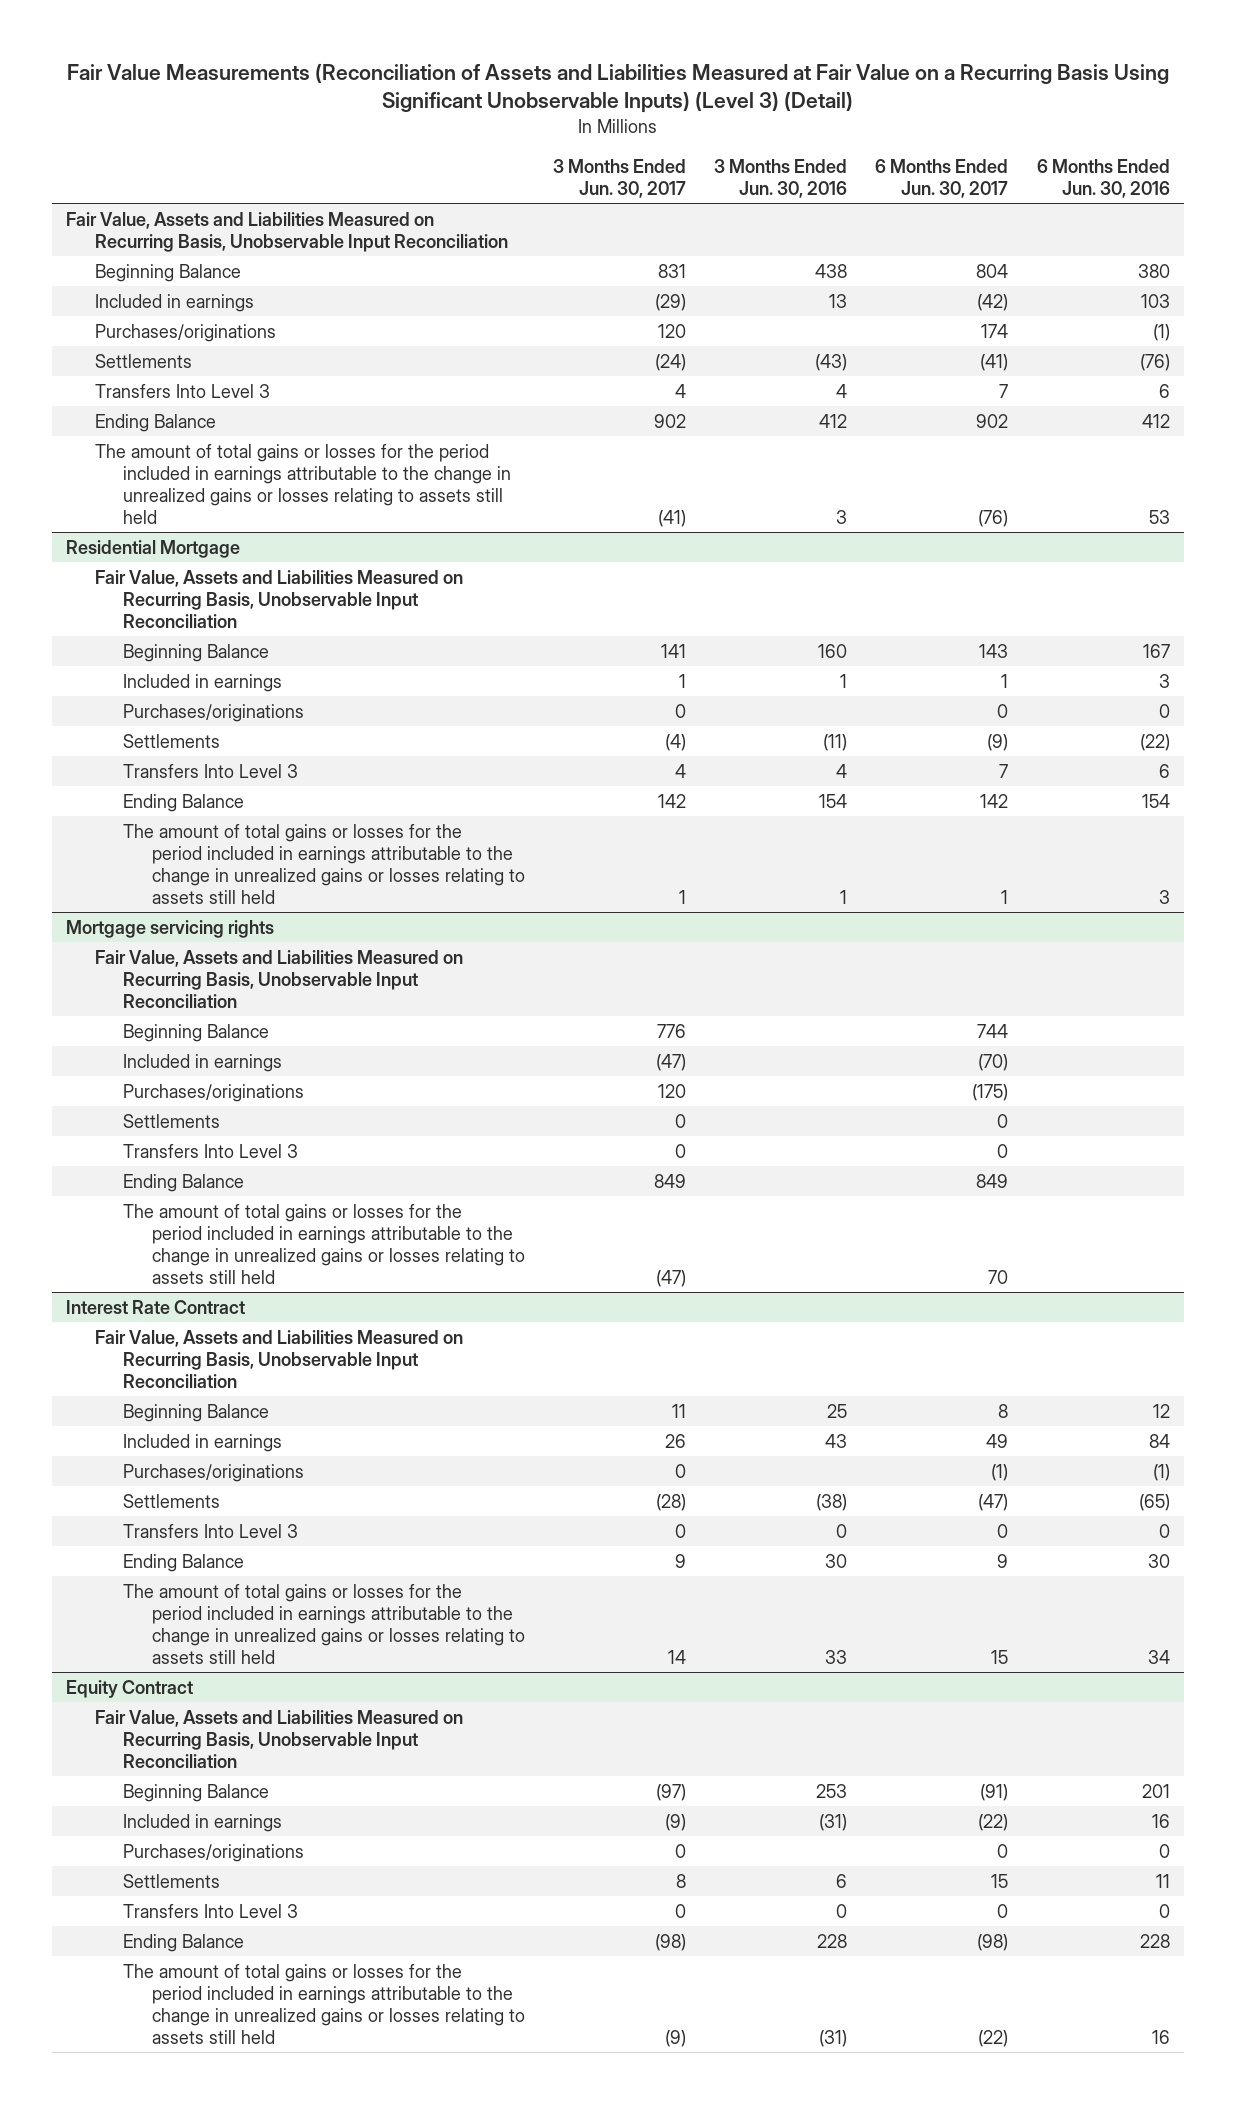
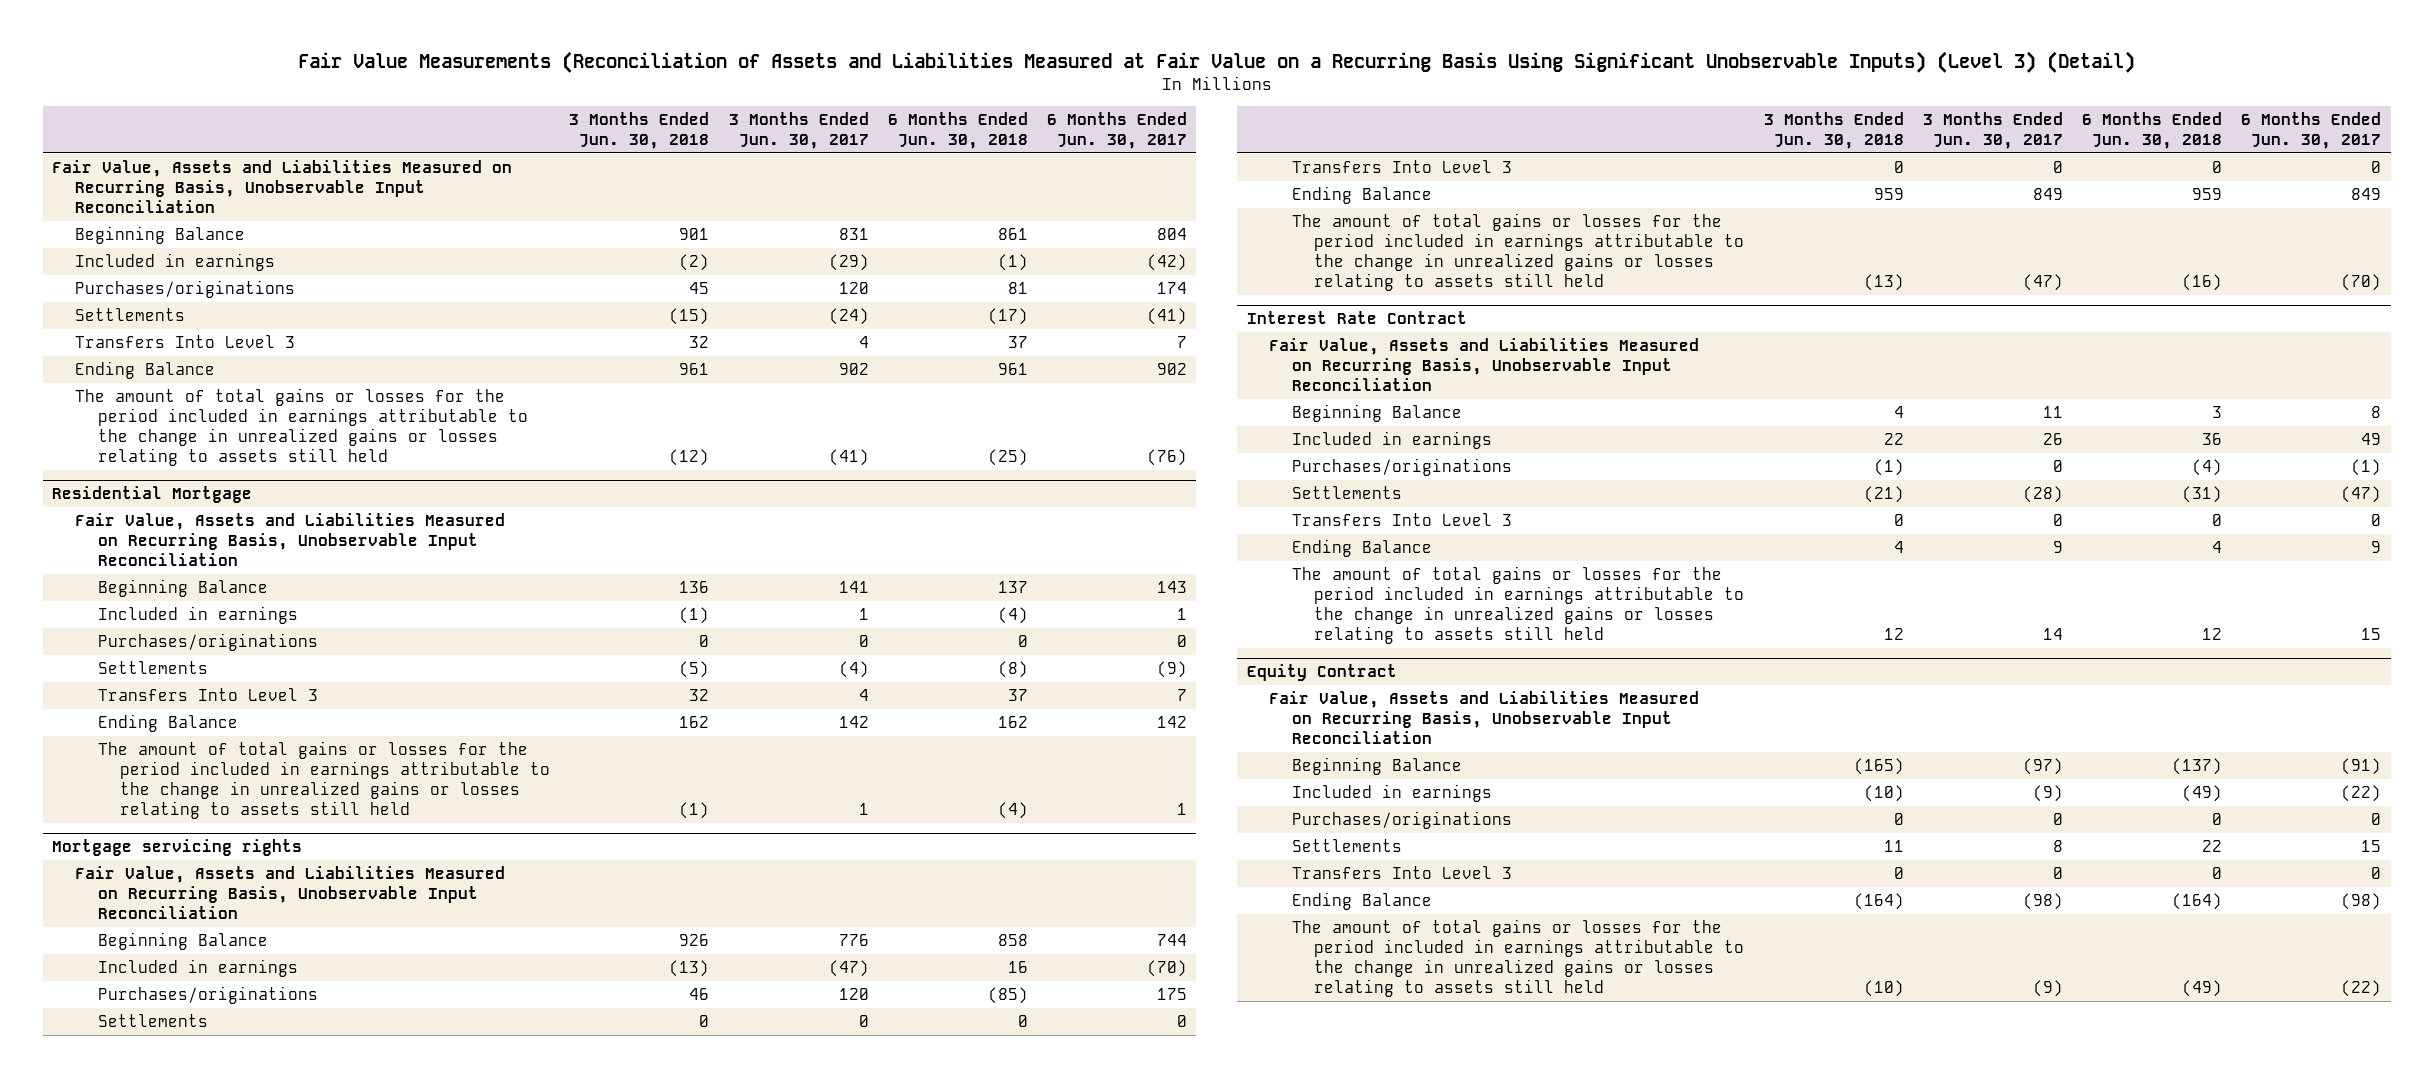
[714,158,848,198] 3 Months Ended Jun. 30, 2016 -> none
[1036,158,1170,198] 6 Months Ended Jun. 30, 2016 -> none
none -> [569,111,710,149] 3 Months Ended Jun. 30, 2018
none -> [887,111,1028,149] 6 Months Ended Jun. 30, 2018
[972,1083,1009,1101] (175) -> [1156,987,1187,1000] 175
[988,1270,1009,1285] 70 -> [2341,274,2382,292] (70)

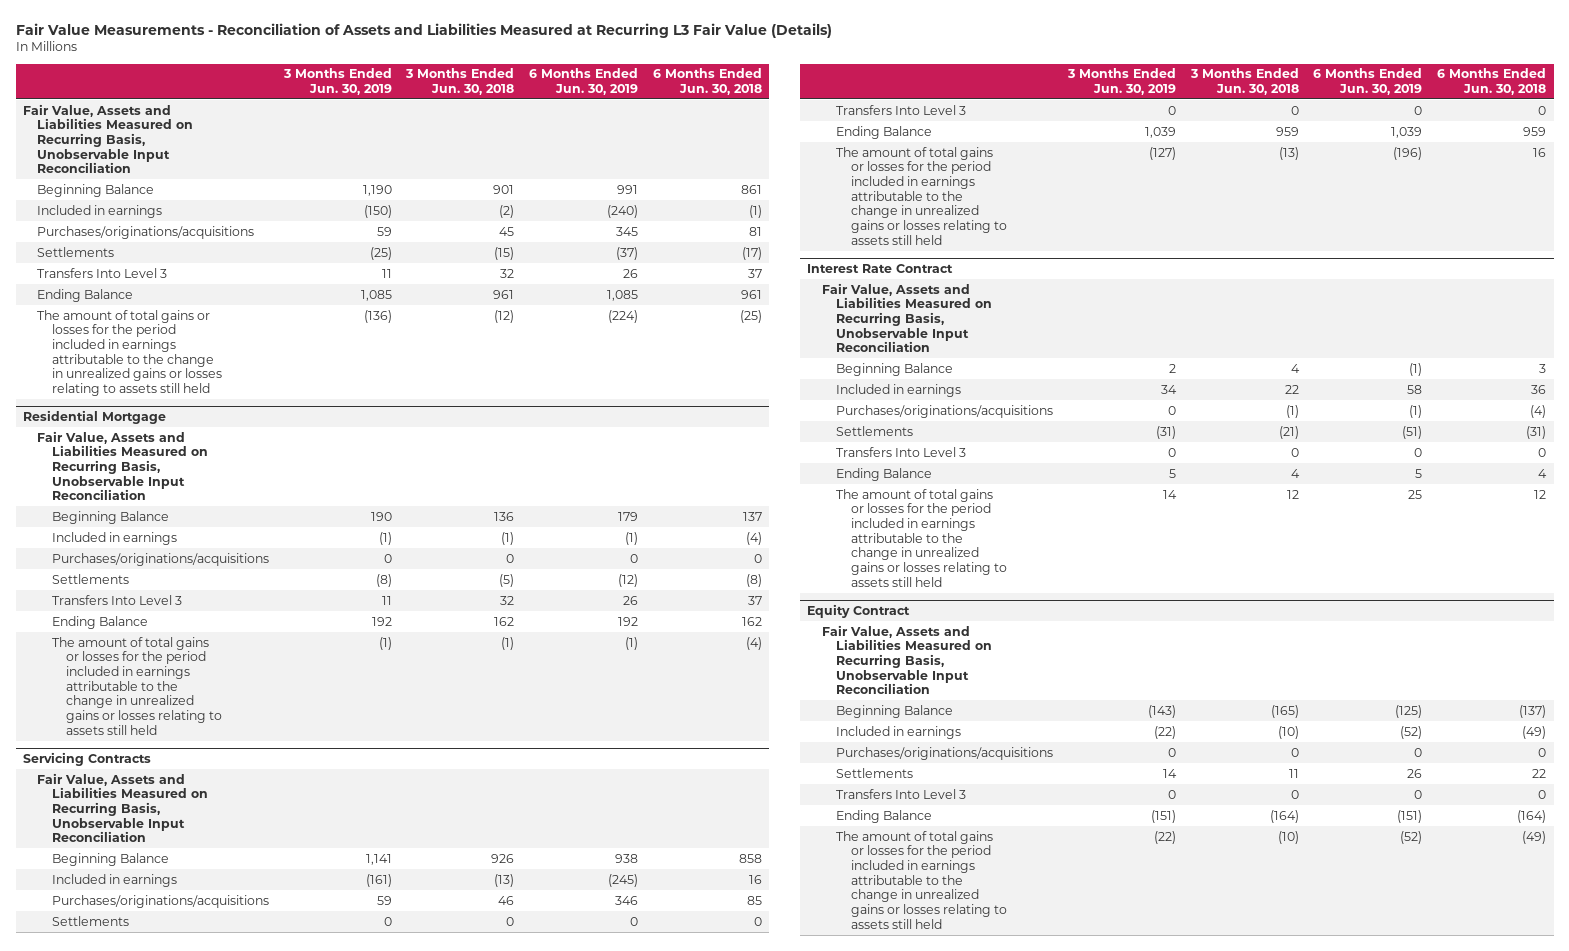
[297,50,2135,73] Fair Value Measurements (Reconciliation of Assets and Liabilities Measured at Fair Value on a Recurring Basis Using Significant Unobservable Inputs) (Level 3) (Detail) -> [15,22,832,38] Fair Value Measurements - Reconciliation of Assets and Liabilities Measured at Recurring L3 Fair Value (Details)
[728,111,869,149] 3 Months Ended Jun. 30, 2017 -> none
[1046,111,1187,149] 6 Months Ended Jun. 30, 2017 -> none
none -> [282,68,392,95] 3 Months Ended Jun. 30, 2019
none -> [529,68,639,95] 6 Months Ended Jun. 30, 2019
[74,279,295,298] Purchases/originations -> [37,225,255,239] Purchases/originations/acquisitions
[97,632,318,651] Purchases/originations -> [51,552,269,566] Purchases/originations/acquisitions
[52,839,303,857] Mortgage servicing rights -> [22,751,151,766] Servicing Contracts
[97,985,318,1004] Purchases/originations -> [51,894,269,908] Purchases/originations/acquisitions
[987,986,1028,1004] (85) -> [746,895,762,905] 85
[2181,274,2222,292] (16) -> [1533,147,1547,157] 16
[1291,457,1512,476] Purchases/originations -> [836,404,1054,418] Purchases/originations/acquisitions
[1291,810,1512,829] Purchases/originations -> [836,746,1054,760] Purchases/originations/acquisitions

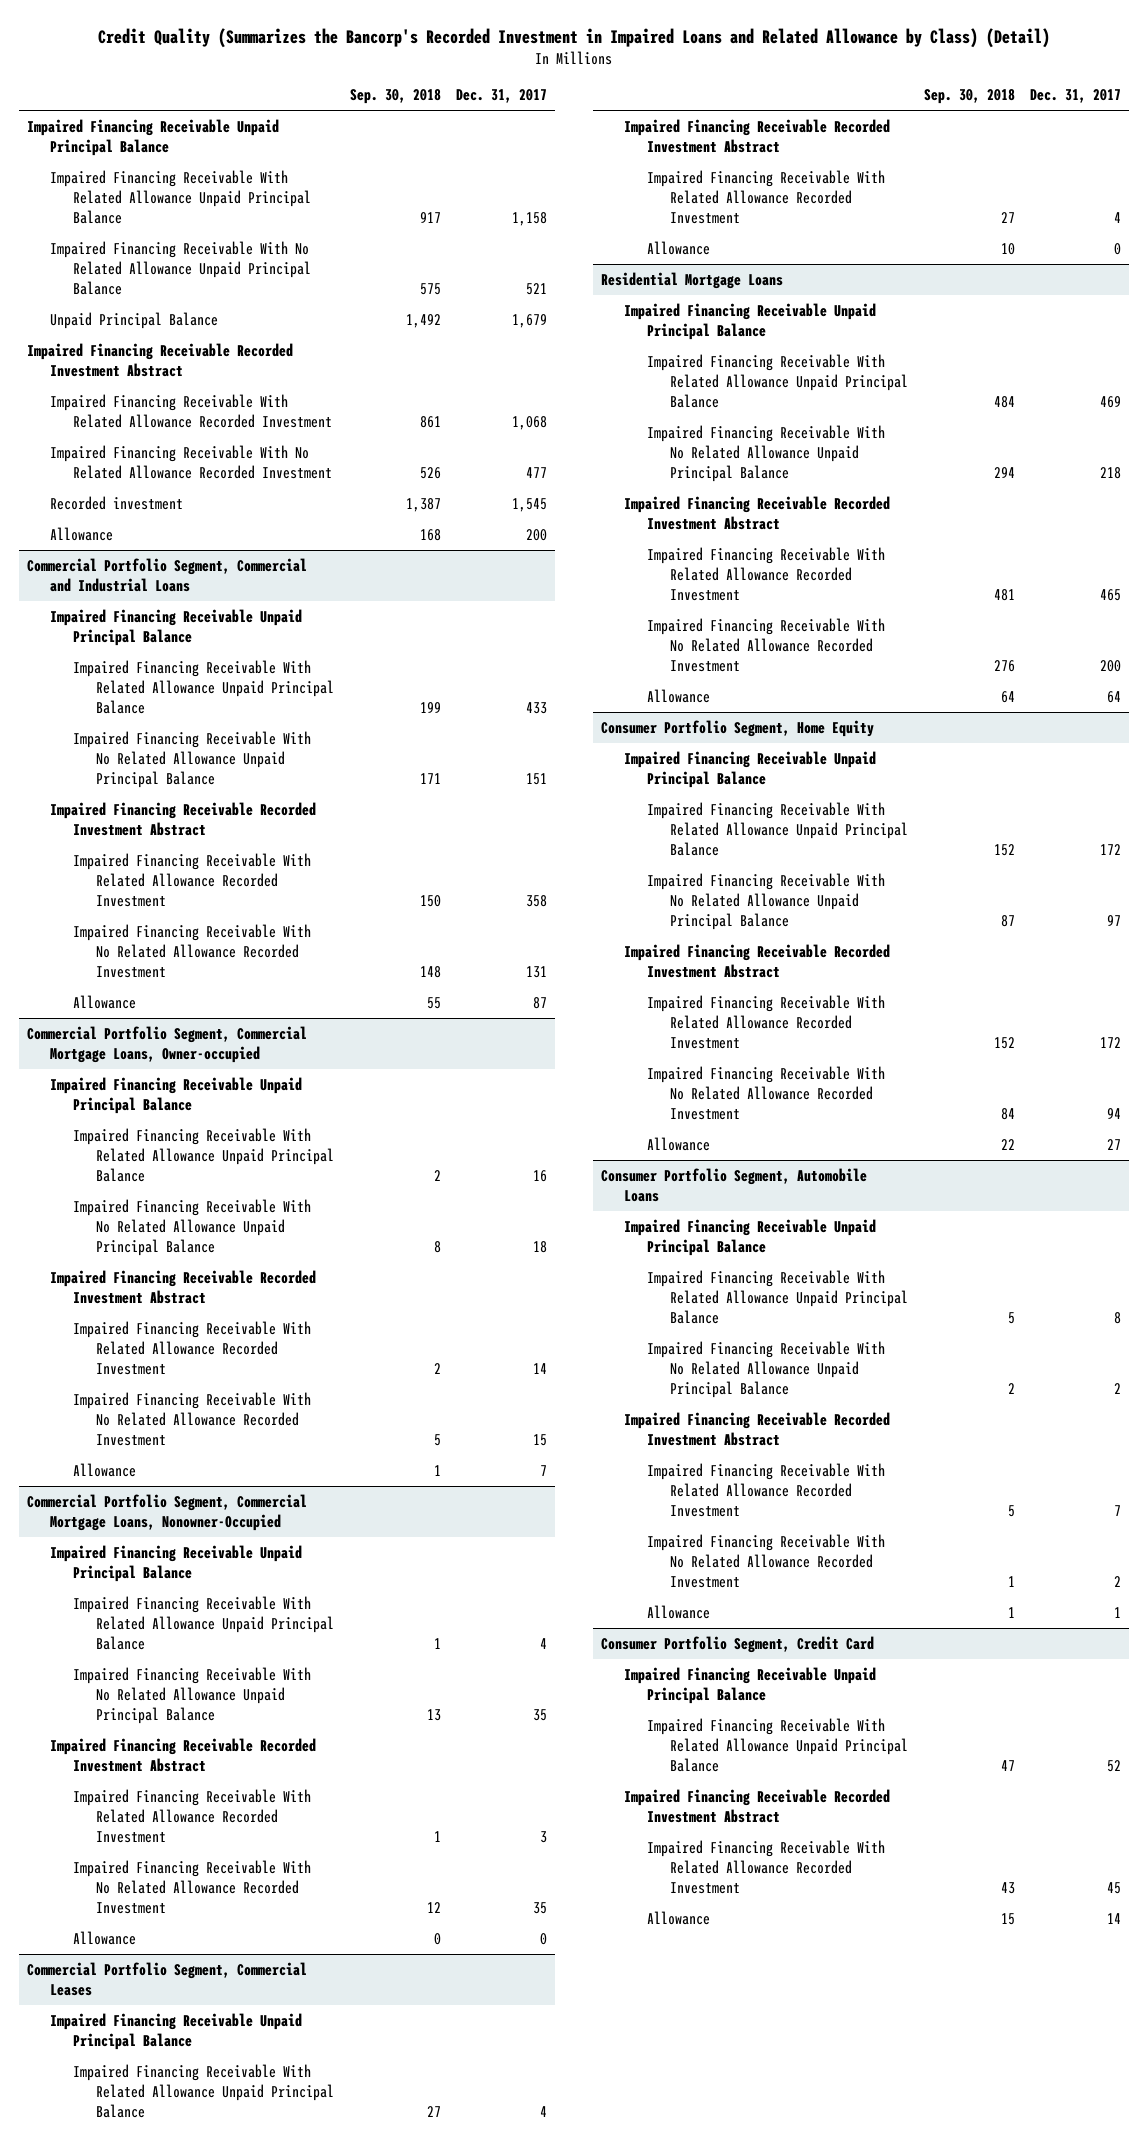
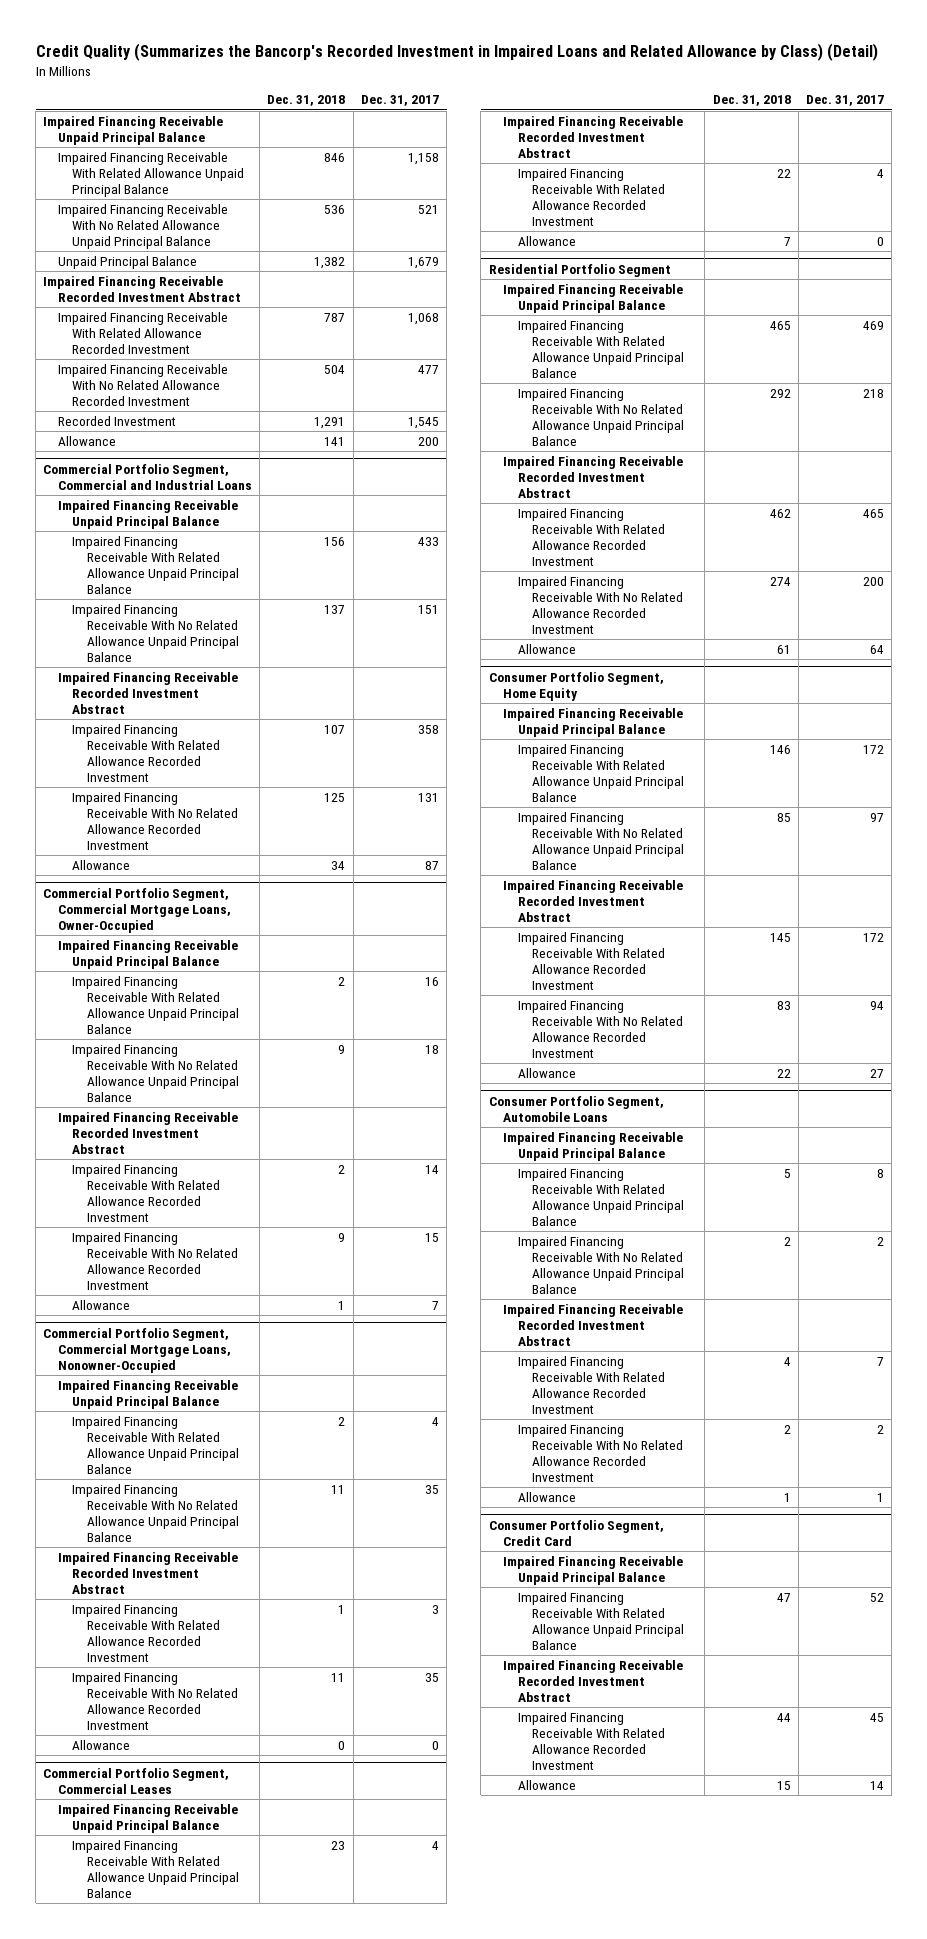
[349,89,441,105] Sep. 30, 2018 -> none
none -> [267,95,346,107] Dec. 31, 2018
[49,495,183,510] Recorded investment -> [57,416,176,427] Recorded Investment
[26,1025,307,1063] Commercial Portfolio Segment, Commercial Mortgage Loans, Owner-occupied -> [43,887,231,933] Commercial Portfolio Segment, Commercial Mortgage Loans, Owner-Occupied
[601,271,784,289] Residential Mortgage Loans -> [488,263,671,277] Residential Portfolio Segment

